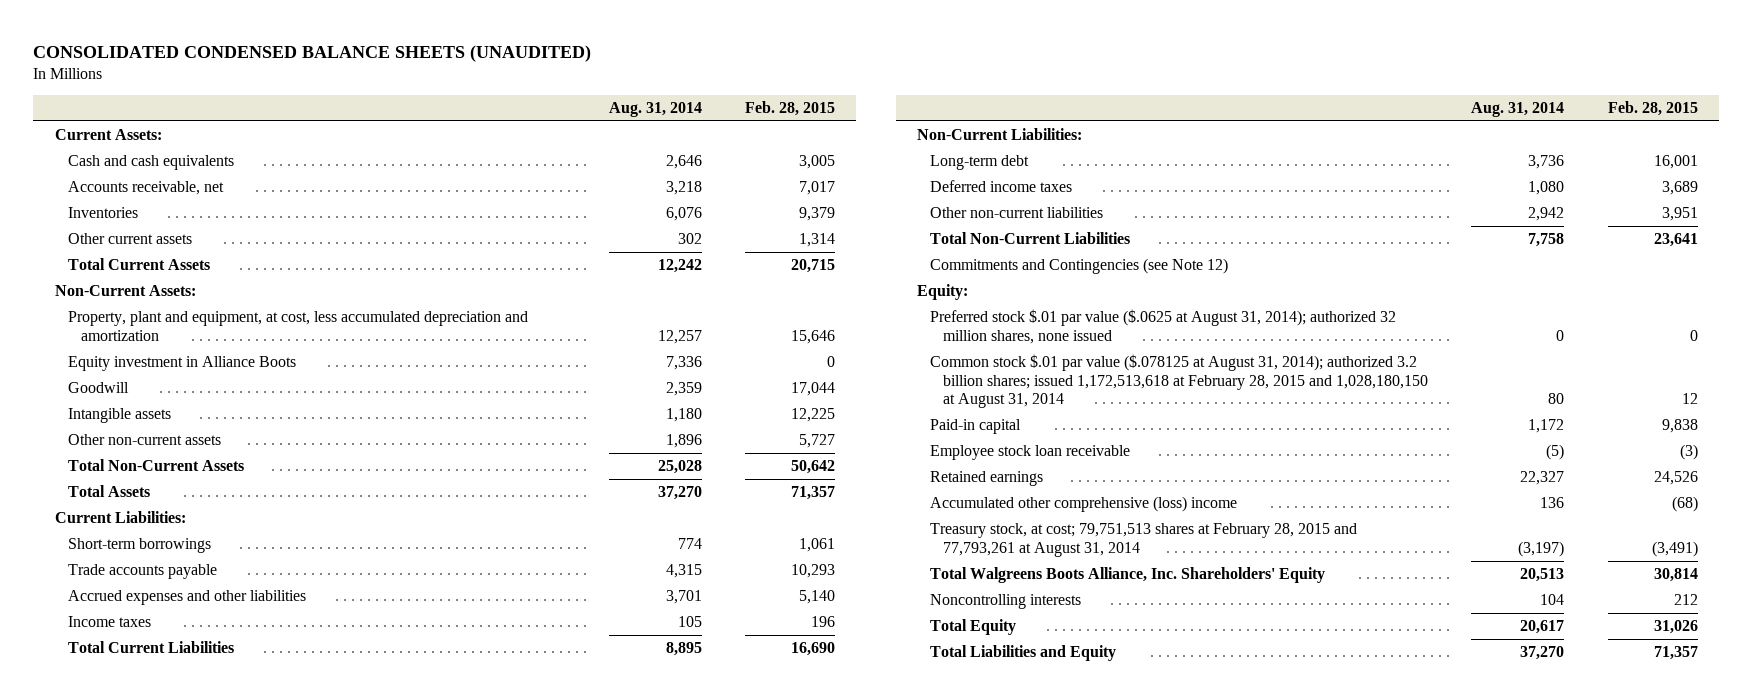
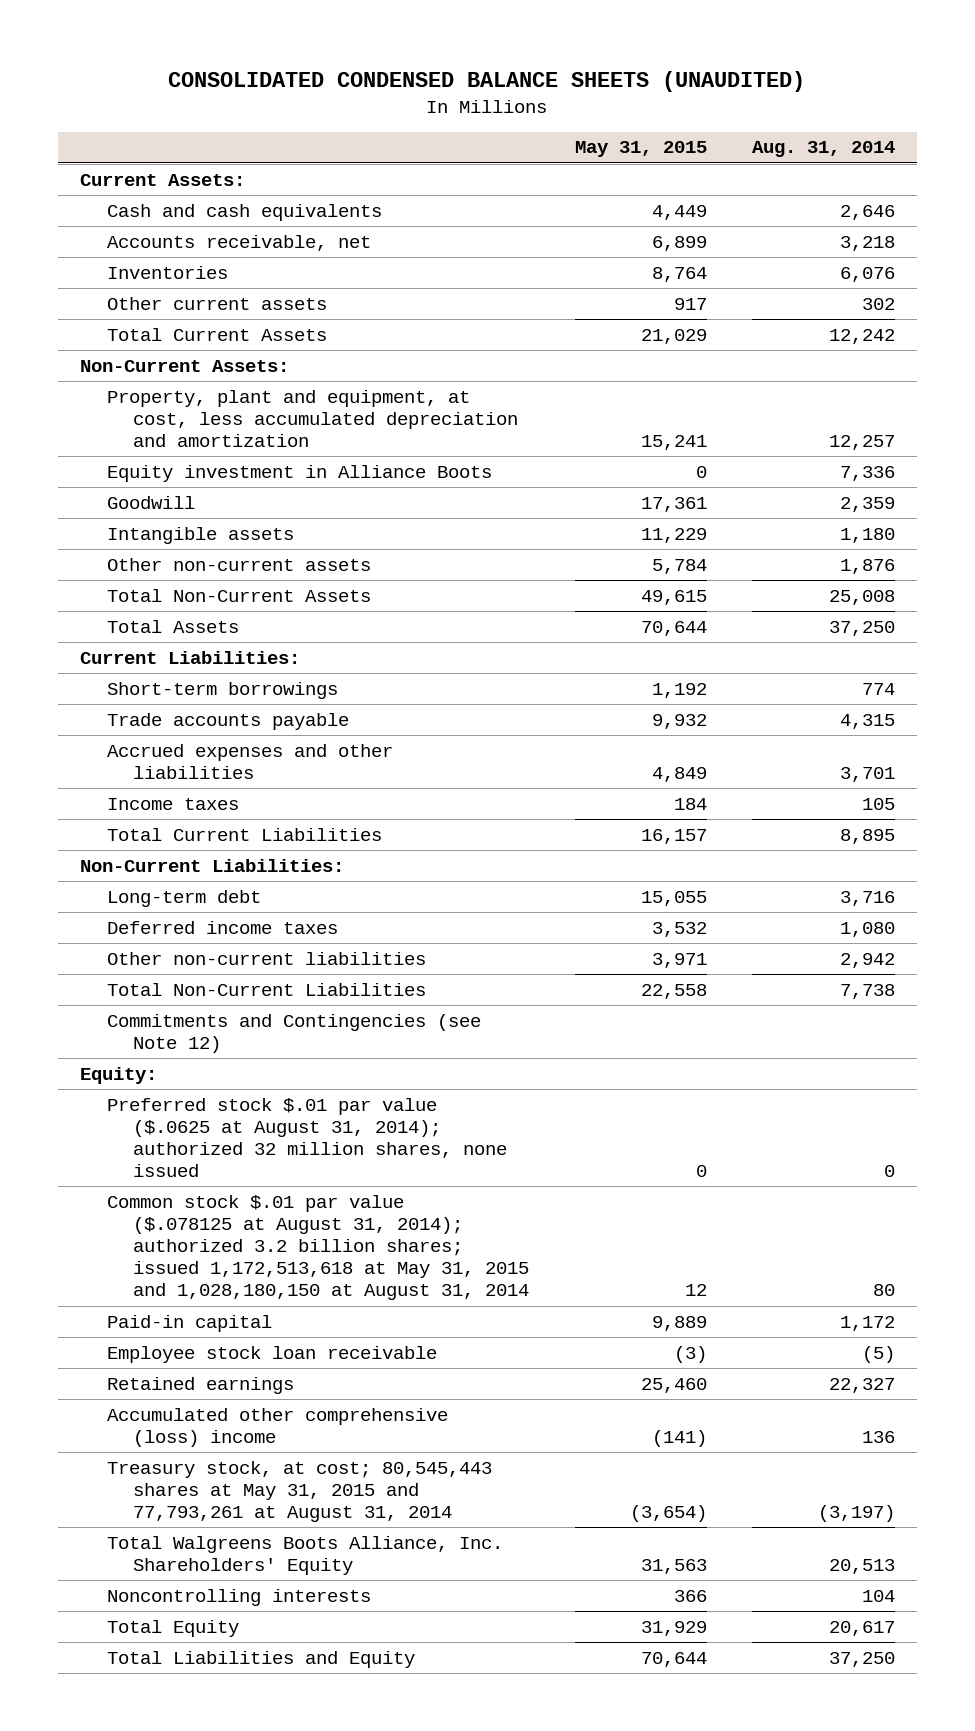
[744,101,835,117] Feb. 28, 2015 -> none
none -> [574,141,707,158] May 31, 2015
[665,434,702,449] 1,896 -> [839,558,895,574] 1,876
[657,460,702,475] 25,028 -> [828,589,895,605] 25,008
[657,486,702,501] 37,270 -> [828,620,895,636] 37,250
[1528,155,1565,170] 3,736 -> [839,890,895,906] 3,716
[1528,233,1565,248] 7,758 -> [839,983,895,999] 7,738
[930,354,1429,409] Common stock $.01 par value ($.078125 at August 31, 2014); authorized 3.2 billion shares; issued 1,172,513,618 at February 28, 2015 and 1,028,180,150 at August 31, 2014 -> [106,1194,530,1301] Common stock $.01 par value ($.078125 at August 31, 2014); authorized 3.2 billion shares; issued 1,172,513,618 at May 31, 2015 and 1,028,180,150 at August 31, 2014
[930,523,1358,557] Treasury stock, at cost; 79,751,513 shares at February 28, 2015 and 77,793,261 at August 31, 2014 -> [106,1460,492,1523] Treasury stock, at cost; 80,545,443 shares at May 31, 2015 and 77,793,261 at August 31, 2014
[1520,646,1565,661] 37,270 -> [828,1651,895,1667] 37,250

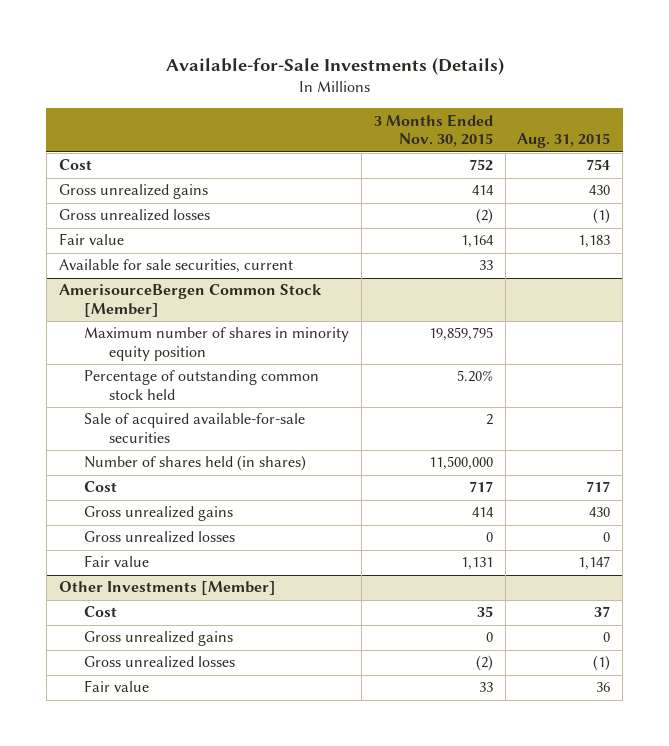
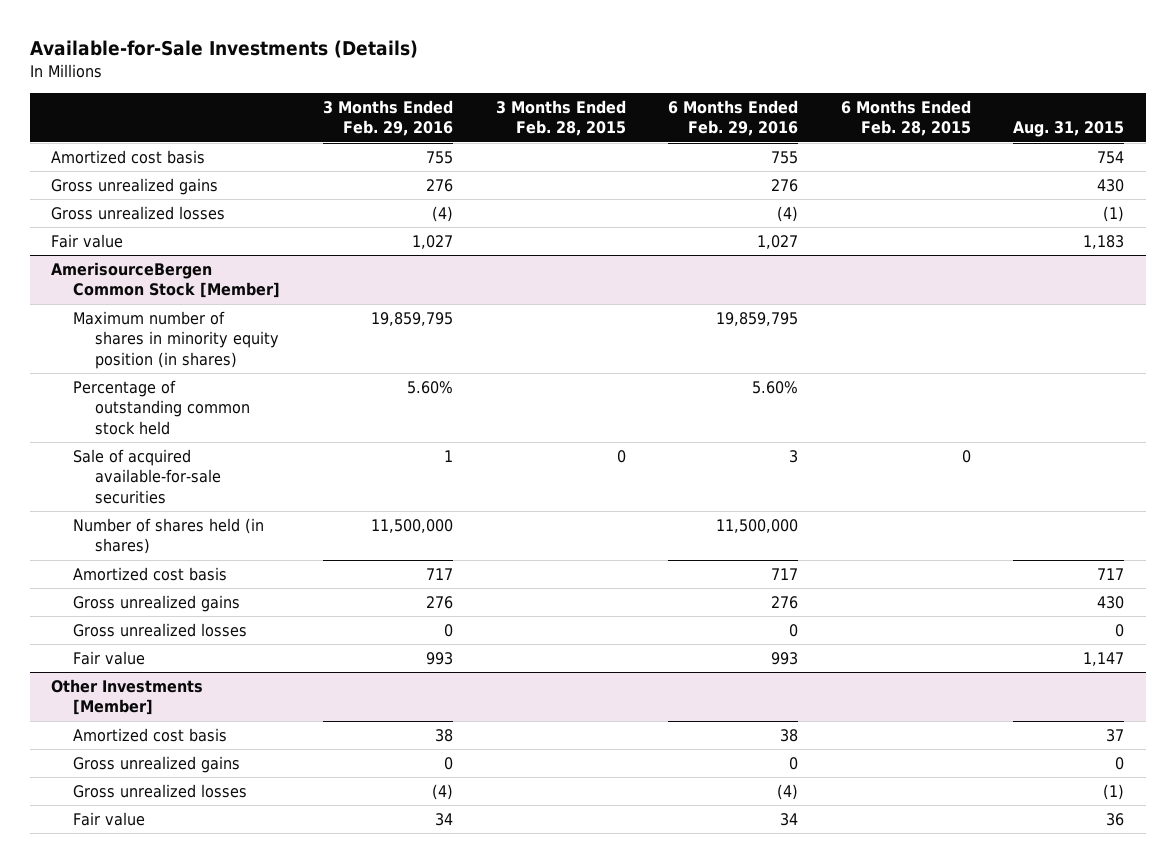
[373,113,493,148] 3 Months Ended Nov. 30, 2015 -> none
none -> [322,99,453,137] 3 Months Ended Feb. 29, 2016
none -> [495,99,626,137] 3 Months Ended Feb. 28, 2015
none -> [668,99,799,137] 6 Months Ended Feb. 29, 2016
none -> [840,99,971,137] 6 Months Ended Feb. 28, 2015
[58,159,92,171] Cost -> [51,150,206,165] Amortized cost basis
[58,259,293,274] Available for sale securities, current -> none
[83,327,349,362] Maximum number of shares in minority equity position -> [73,311,280,369] Maximum number of shares in minority equity position (in shares)
[83,481,117,493] Cost -> [73,567,228,582] Amortized cost basis
[83,606,117,618] Cost -> [73,728,228,743] Amortized cost basis

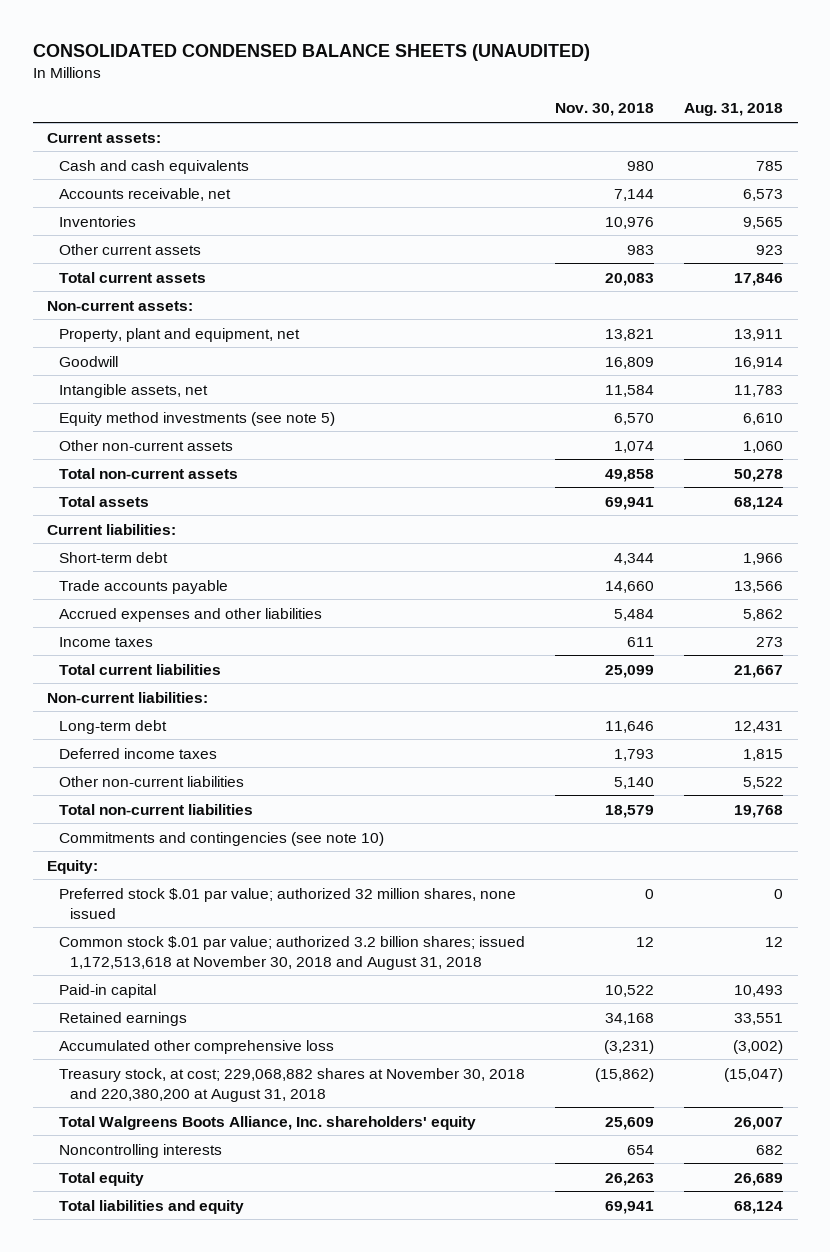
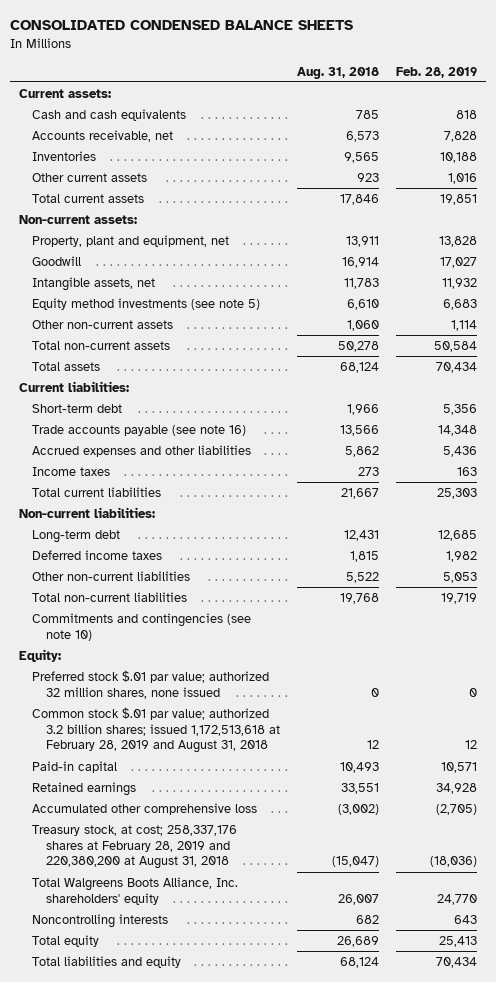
[32,43,590,61] CONSOLIDATED CONDENSED BALANCE SHEETS (UNAUDITED) -> [10,20,354,31] CONSOLIDATED CONDENSED BALANCE SHEETS
[554,103,654,117] Nov. 30, 2018 -> none
none -> [396,66,478,78] Feb. 28, 2019
[58,579,228,594] Trade accounts payable -> [32,425,247,437] Trade accounts payable (see note 16)
[58,935,525,970] Common stock $.01 par value; authorized 3.2 billion shares; issued 1,172,513,618 at November 30, 2018 and August 31, 2018 -> [32,707,280,754] Common stock $.01 par value; authorized 3.2 billion shares; issued 1,172,513,618 at February 28, 2019 and August 31, 2018
[58,1067,525,1102] Treasury stock, at cost; 229,068,882 shares at November 30, 2018 and 220,380,200 at August 31, 2018 -> [32,825,238,870] Treasury stock, at cost; 258,337,176 shares at February 28, 2019 and 220,380,200 at August 31, 2018

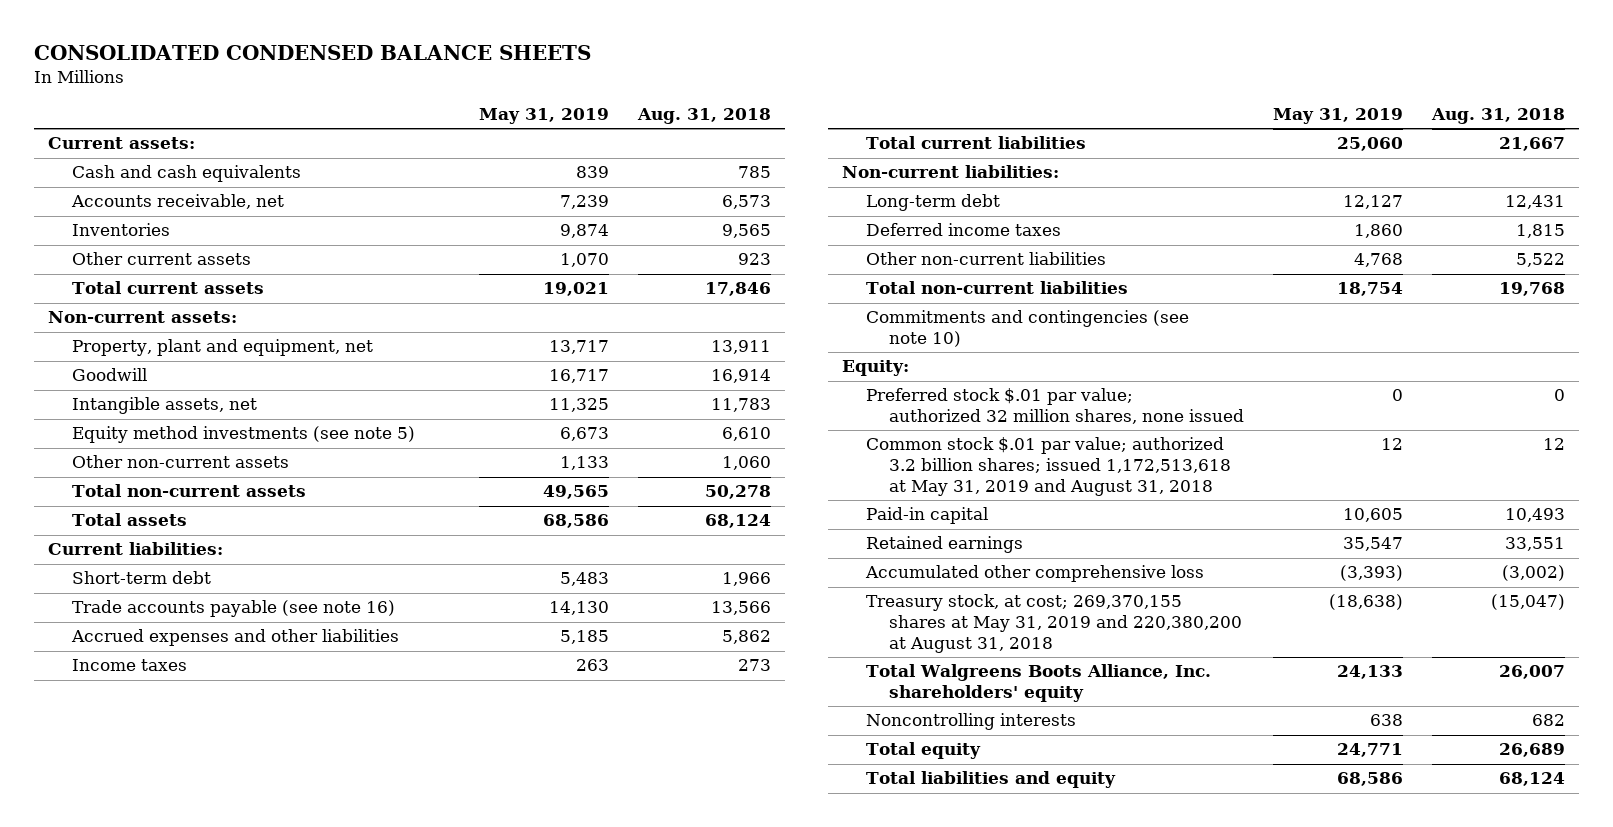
[396,66,478,78] Feb. 28, 2019 -> none
none -> [479,108,610,125] May 31, 2019
[32,707,280,754] Common stock $.01 par value; authorized 3.2 billion shares; issued 1,172,513,618 at February 28, 2019 and August 31, 2018 -> [865,437,1232,496] Common stock $.01 par value; authorized 3.2 billion shares; issued 1,172,513,618 at May 31, 2019 and August 31, 2018
[32,825,238,870] Treasury stock, at cost; 258,337,176 shares at February 28, 2019 and 220,380,200 at August 31, 2018 -> [865,594,1243,653] Treasury stock, at cost; 269,370,155 shares at May 31, 2019 and 220,380,200 at August 31, 2018

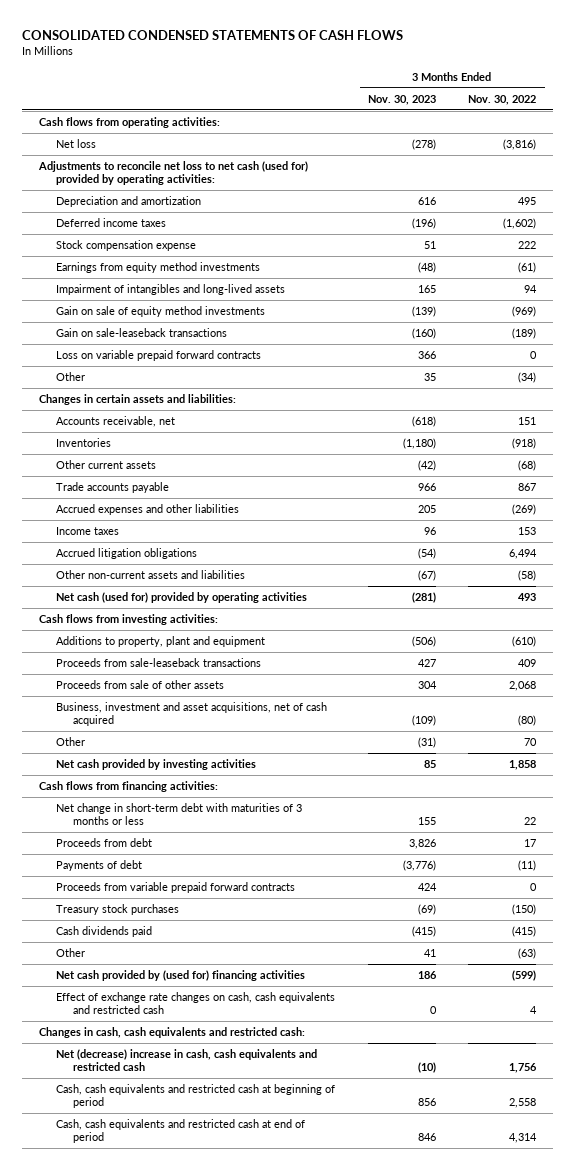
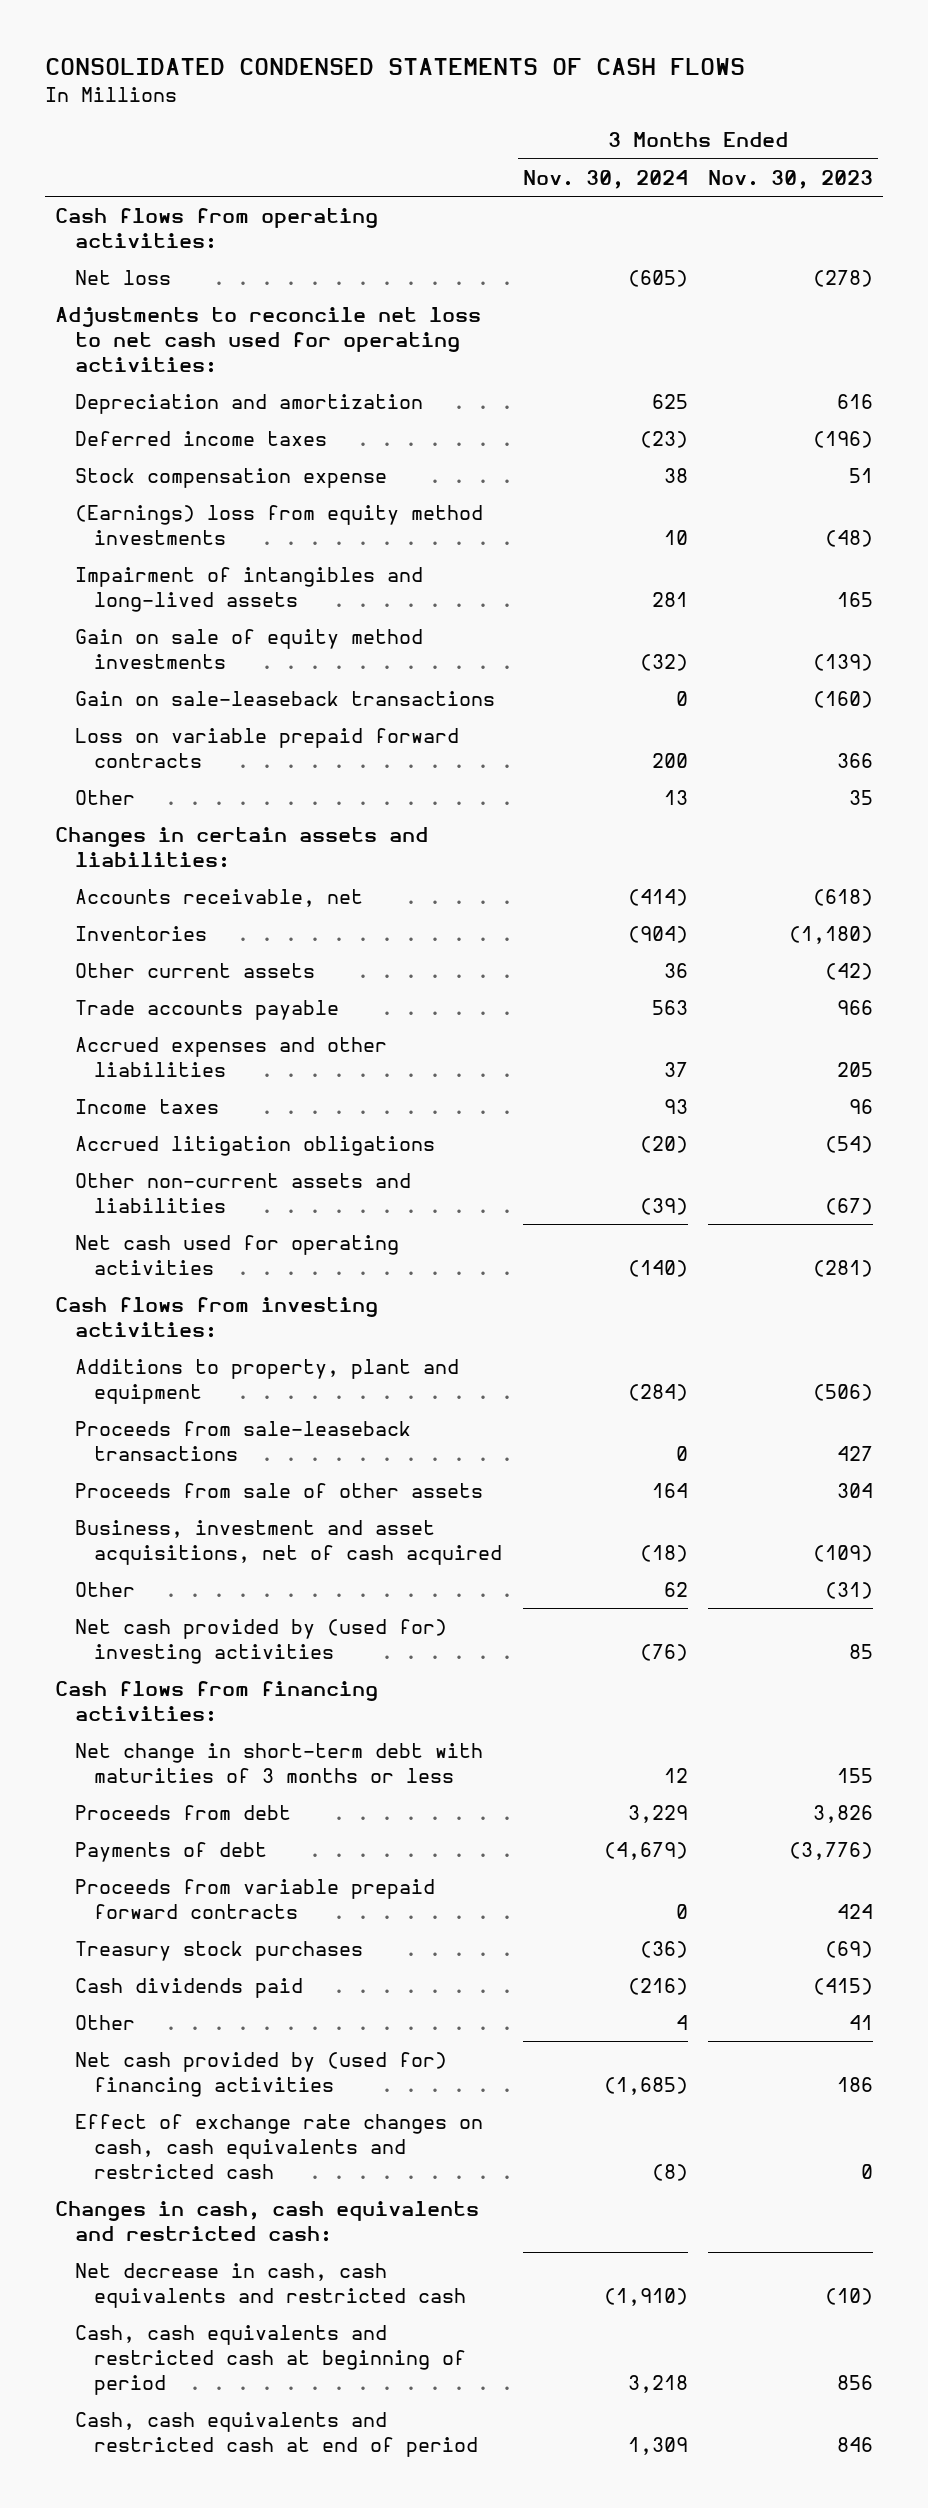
[468,94,537,105] Nov. 30, 2022 -> none
none -> [522,169,688,189] Nov. 30, 2024
[37,160,308,186] Adjustments to reconcile net loss to net cash (used for) provided by operating activities: -> [55,307,482,374] Adjustments to reconcile net loss to net cash used for operating activities:
[56,261,261,273] Earnings from equity method investments -> [74,505,483,546] (Earnings) loss from equity method investments
[56,591,308,603] Net cash (used for) provided by operating activities -> [74,1235,399,1276] Net cash used for operating activities
[56,758,257,770] Net cash provided by investing activities -> [74,1619,447,1665] Net cash provided by (used for) investing activities
[56,1048,318,1072] Net (decrease) increase in cash, cash equivalents and restricted cash -> [74,2263,467,2309] Net decrease in cash, cash equivalents and restricted cash

